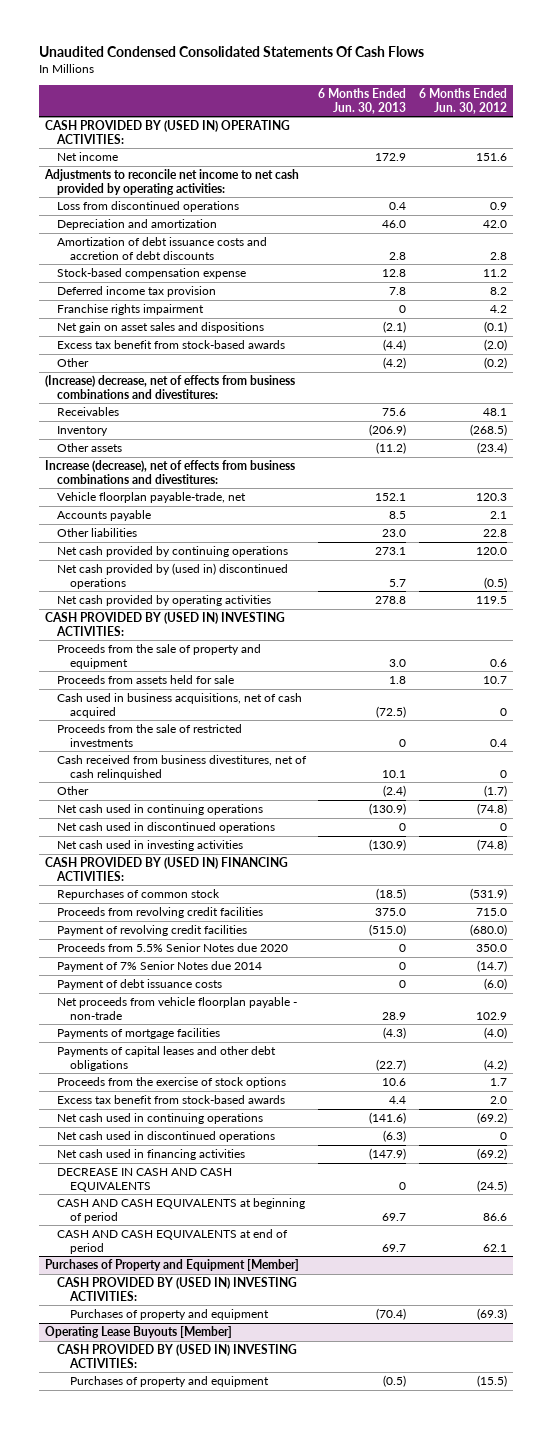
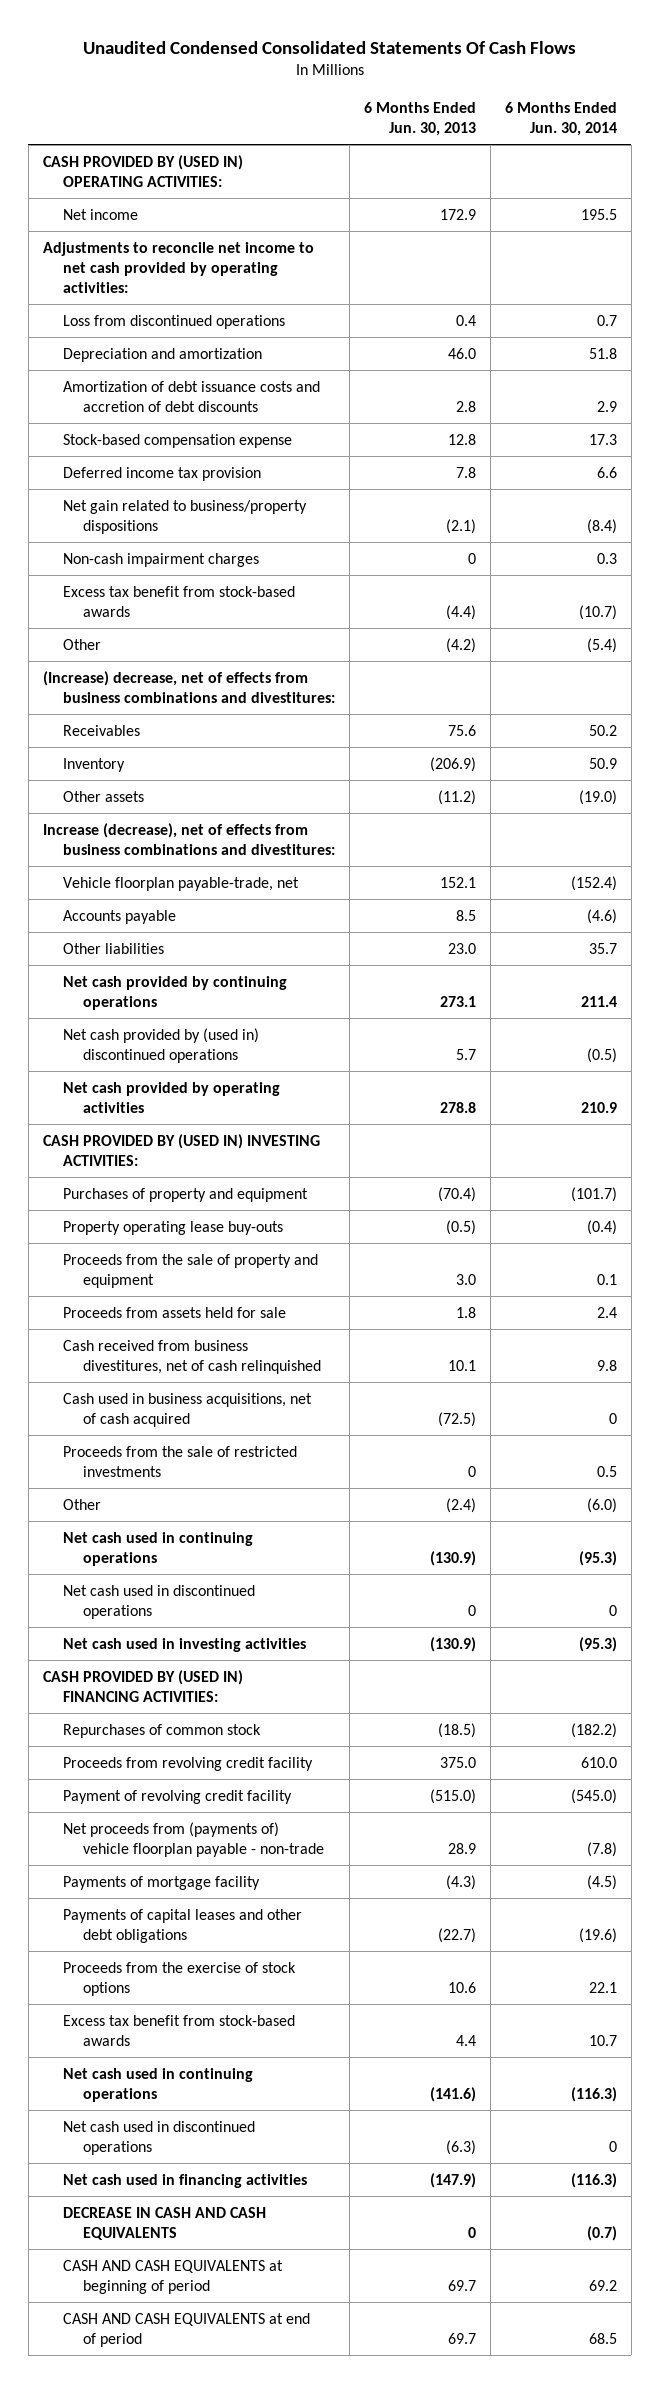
[418,87,507,114] 6 Months Ended Jun. 30, 2012 -> none
none -> [504,102,617,137] 6 Months Ended Jun. 30, 2014
[57,304,205,316] Franchise rights impairment -> none
[57,322,265,334] Net gain on asset sales and dispositions -> none
none -> [62,499,307,534] Net gain related to business/property dispositions
none -> [62,552,259,567] Non-cash impairment charges
none -> [62,1187,308,1202] Purchases of property and equipment
none -> [62,1220,283,1235] Property operating lease buy-outs
[57,755,308,780] Cash received from business divestitures, net of cash relinquished -> [62,1339,321,1374] Cash received from business divestitures, net of cash relinquished
[57,943,289,953] Proceeds from 5.5% Senior Notes due 2020 -> none
[57,961,263,973] Payment of 7% Senior Notes due 2014 -> none
[57,979,223,991] Payment of debt issuance costs -> none
[57,907,264,919] Proceeds from revolving credit facilities -> [62,1756,313,1771] Proceeds from revolving credit facility
[57,925,248,937] Payment of revolving credit facilities -> [62,1789,292,1804] Payment of revolving credit facility
[57,997,298,1020] Net proceeds from vehicle floorplan payable - non-trade -> [62,1821,324,1857] Net proceeds from (payments of) vehicle floorplan payable - non-trade
[57,1028,221,1040] Payments of mortgage facilities -> [62,1875,260,1890] Payments of mortgage facility
[45,1259,300,1272] Purchases of Property and Equipment [Member] -> none
[57,1277,298,1301] CASH PROVIDED BY (USED IN) INVESTING ACTIVITIES: -> none
[69,1309,269,1321] Purchases of property and equipment -> none
[45,1326,233,1339] Operating Lease Buyouts [Member] -> none
[57,1344,298,1368] CASH PROVIDED BY (USED IN) INVESTING ACTIVITIES: -> none
[69,1376,269,1388] Purchases of property and equipment -> none

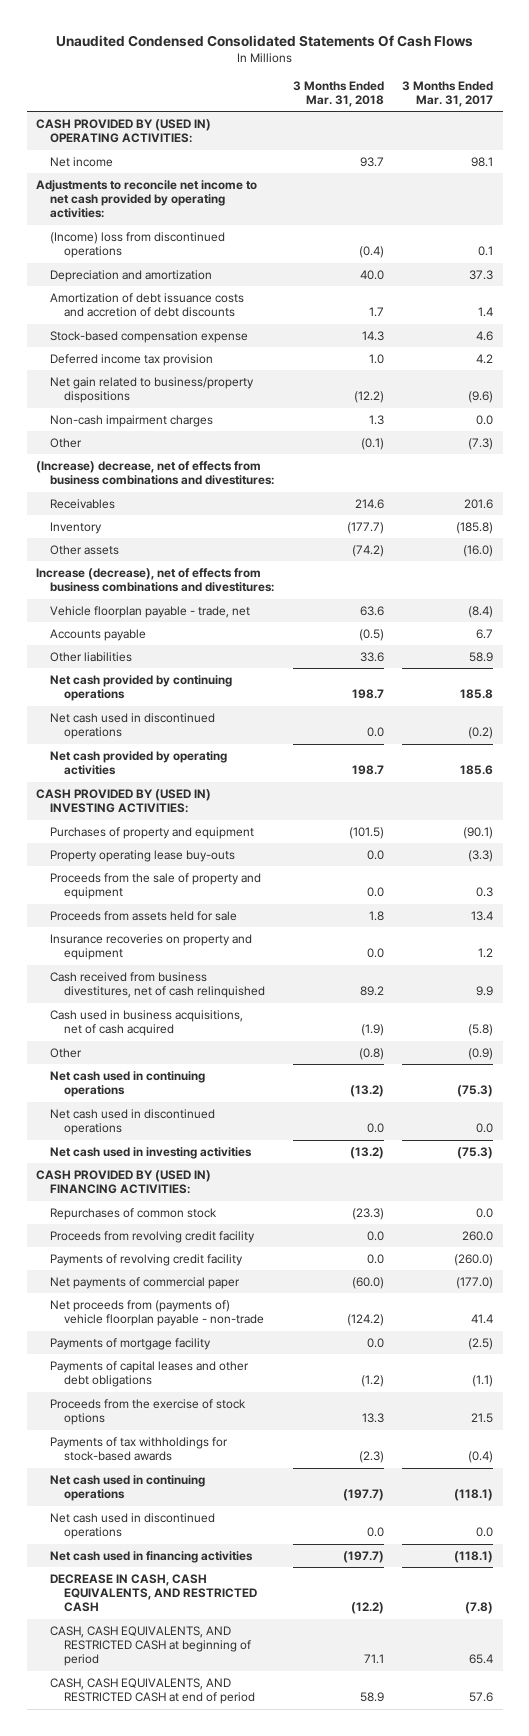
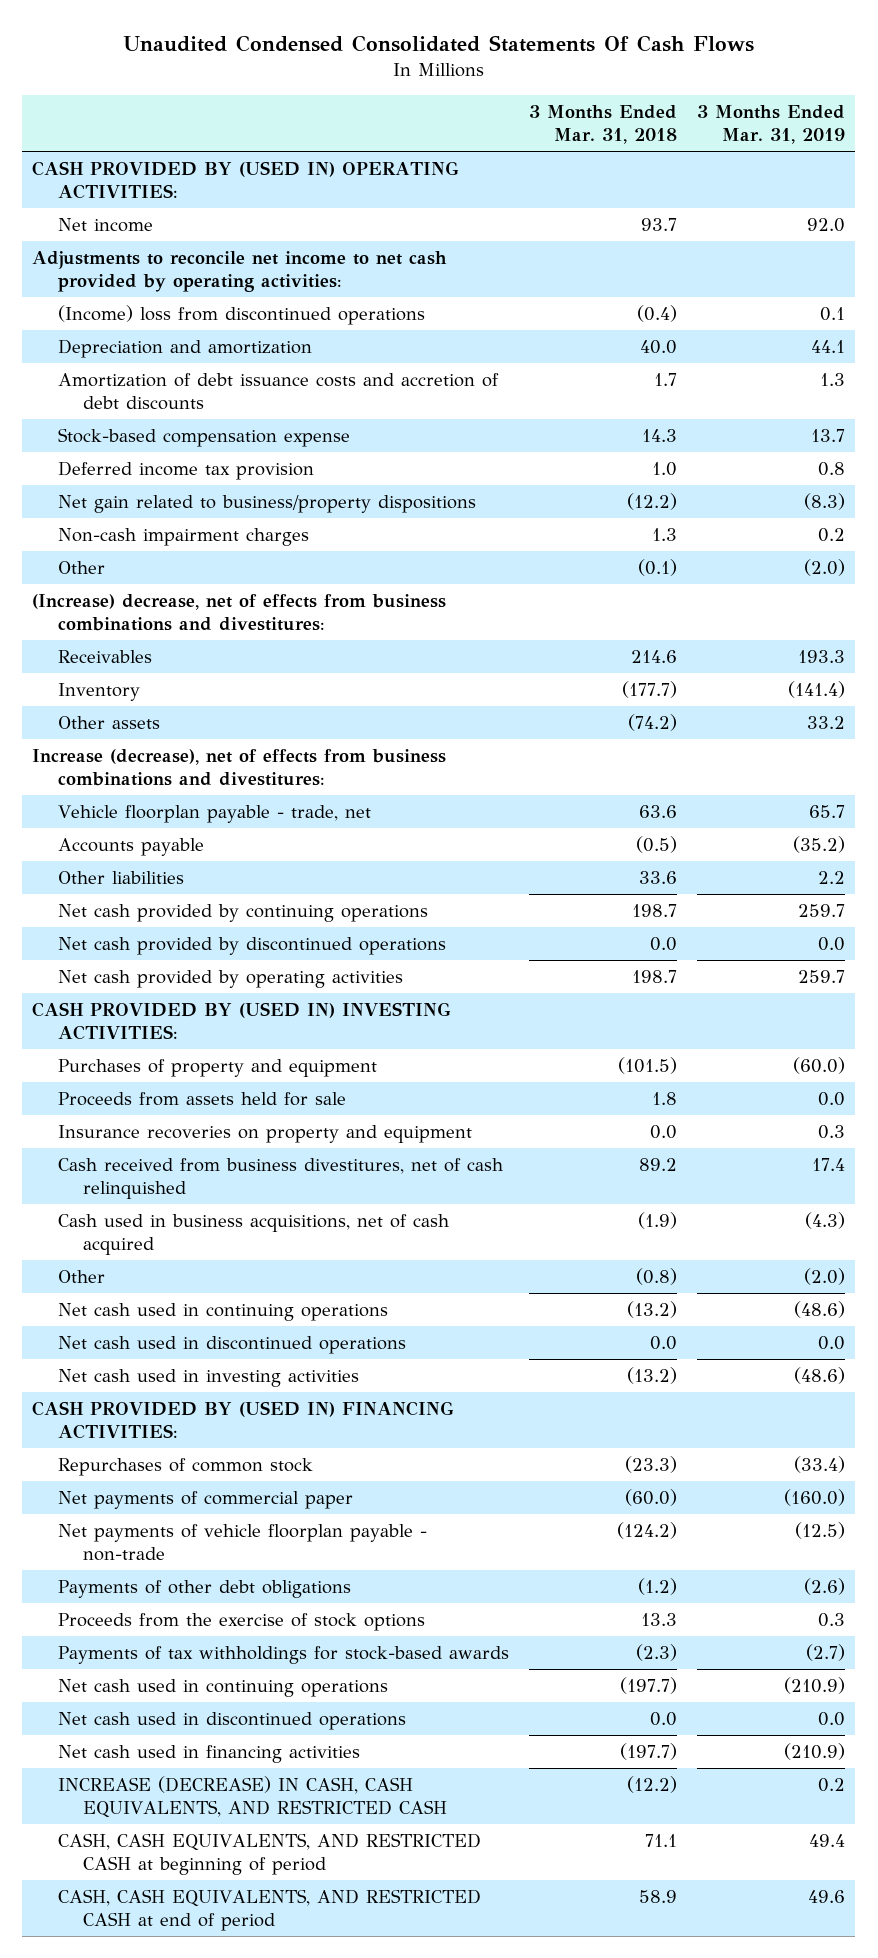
[402,80,494,107] 3 Months Ended Mar. 31, 2017 -> none
none -> [697,105,846,145] 3 Months Ended Mar. 31, 2019
[50,713,216,740] Net cash used in discontinued operations -> [57,936,446,955] Net cash provided by discontinued operations
[50,850,236,863] Property operating lease buy-outs -> none
[50,873,262,900] Proceeds from the sale of property and equipment -> none
[50,1231,256,1244] Proceeds from revolving credit facility -> none
[50,1254,244,1267] Payments of revolving credit facility -> none
[50,1338,212,1351] Payments of mortgage facility -> none
[50,1300,264,1327] Net proceeds from (payments of) vehicle floorplan payable - non-trade -> [57,1523,427,1562] Net payments of vehicle floorplan payable - non-trade
[50,1361,250,1388] Payments of capital leases and other debt obligations -> [57,1579,351,1598] Payments of other debt obligations
[50,1574,257,1613] DECREASE IN CASH, CASH EQUIVALENTS, AND RESTRICTED CASH -> [57,1775,448,1819] INCREASE (DECREASE) IN CASH, CASH EQUIVALENTS, AND RESTRICTED CASH

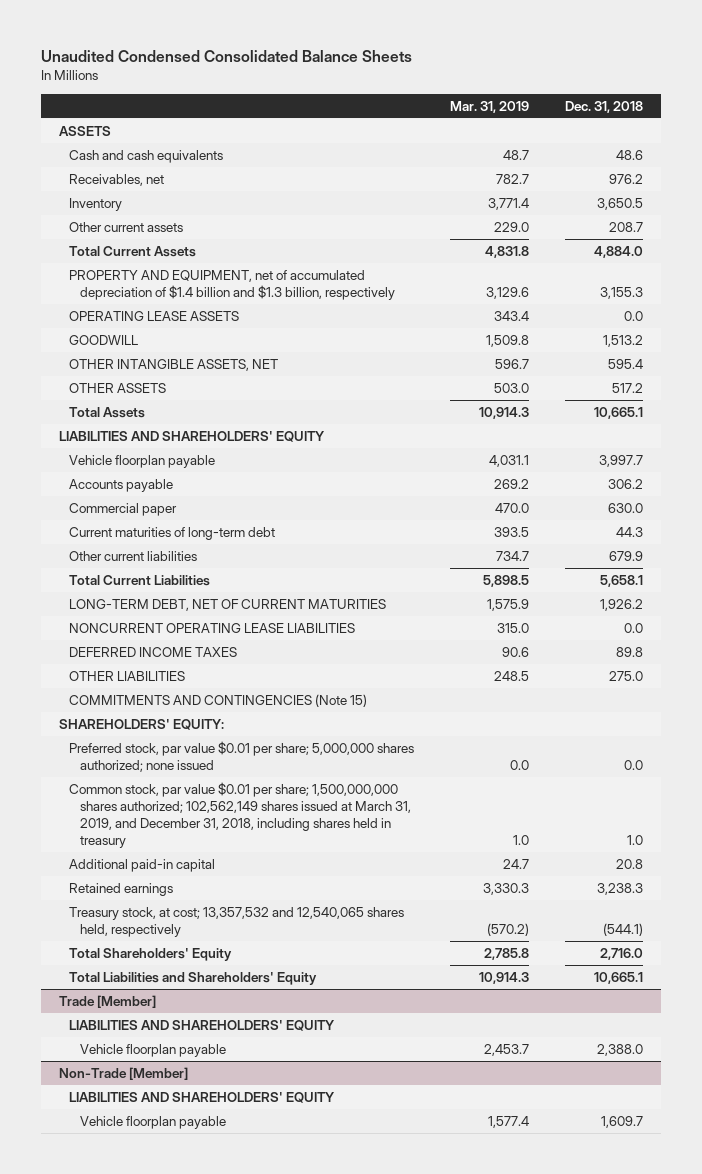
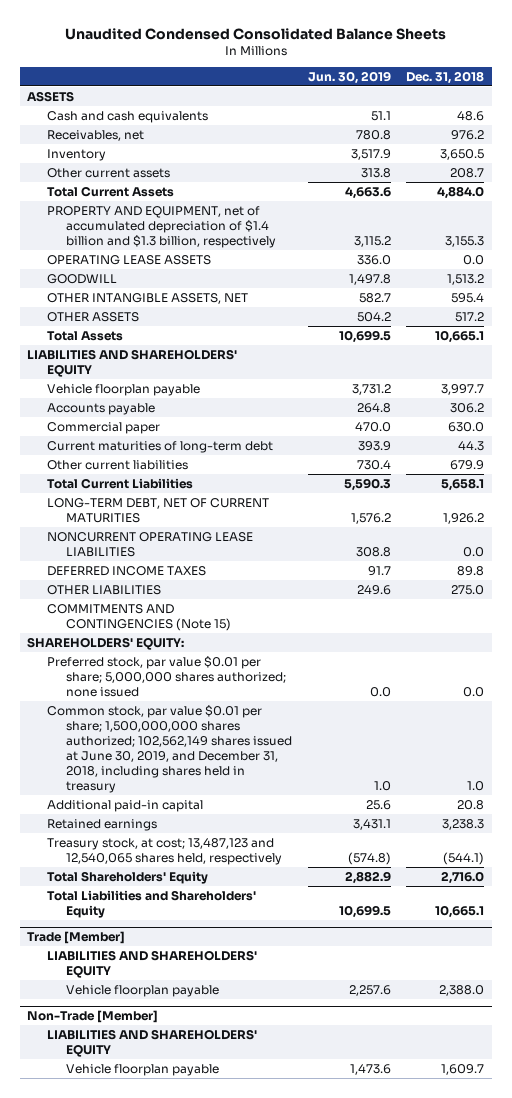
[450,100,530,113] Mar. 31, 2019 -> none
none -> [307,71,391,85] Jun. 30, 2019
[69,781,411,848] Common stock, par value $0.01 per share; 1,500,000,000 shares authorized; 102,562,149 shares issued at March 31, 2019, and December 31, 2018, including shares held in treasury -> [46,704,293,793] Common stock, par value $0.01 per share; 1,500,000,000 shares authorized; 102,562,149 shares issued at June 30, 2019, and December 31, 2018, including shares held in treasury
[69,906,405,937] Treasury stock, at cost; 13,357,532 and 12,540,065 shares held, respectively -> [46,837,283,865] Treasury stock, at cost; 13,487,123 and 12,540,065 shares held, respectively

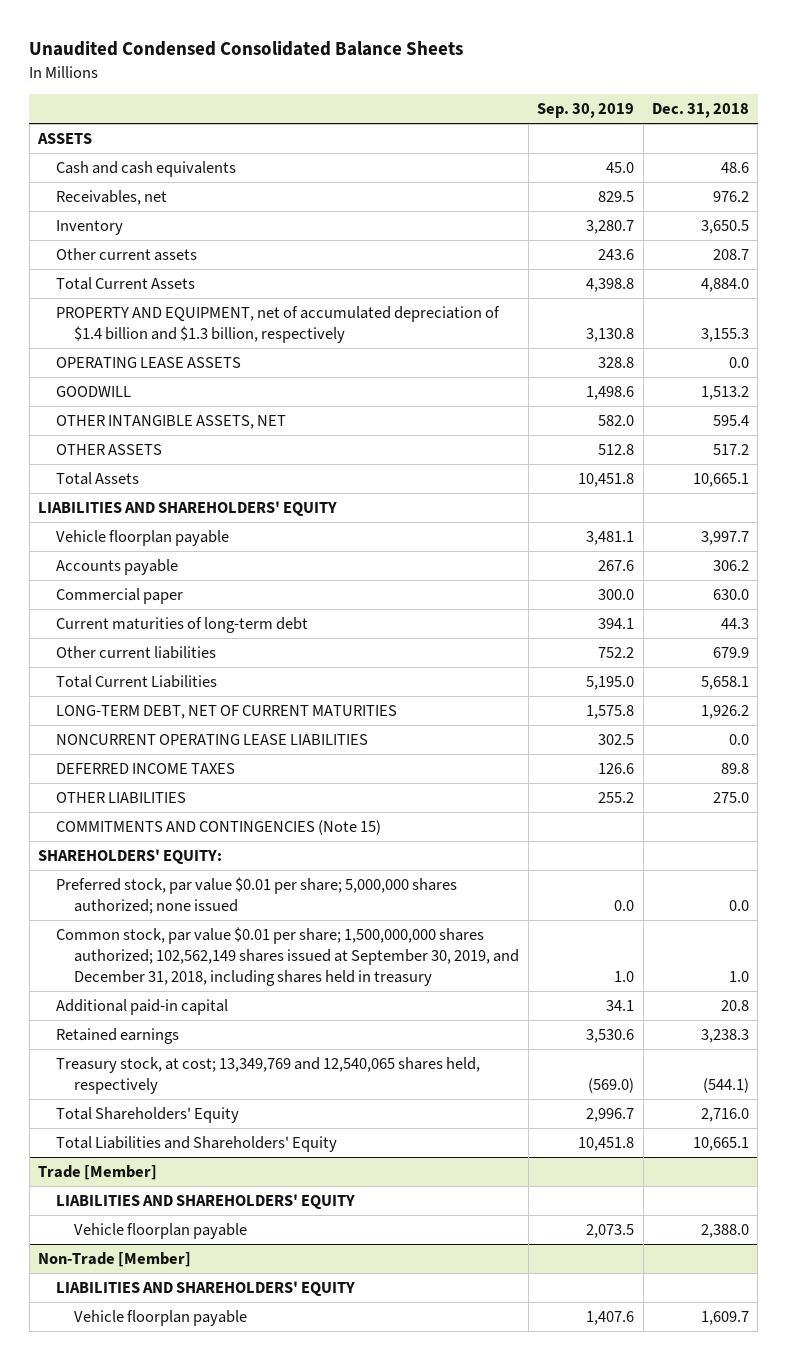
[307,71,391,85] Jun. 30, 2019 -> none
none -> [537,103,635,119] Sep. 30, 2019
[46,704,293,793] Common stock, par value $0.01 per share; 1,500,000,000 shares authorized; 102,562,149 shares issued at June 30, 2019, and December 31, 2018, including shares held in treasury -> [56,926,520,987] Common stock, par value $0.01 per share; 1,500,000,000 shares authorized; 102,562,149 shares issued at September 30, 2019, and December 31, 2018, including shares held in treasury
[46,837,283,865] Treasury stock, at cost; 13,487,123 and 12,540,065 shares held, respectively -> [56,1056,481,1095] Treasury stock, at cost; 13,349,769 and 12,540,065 shares held, respectively

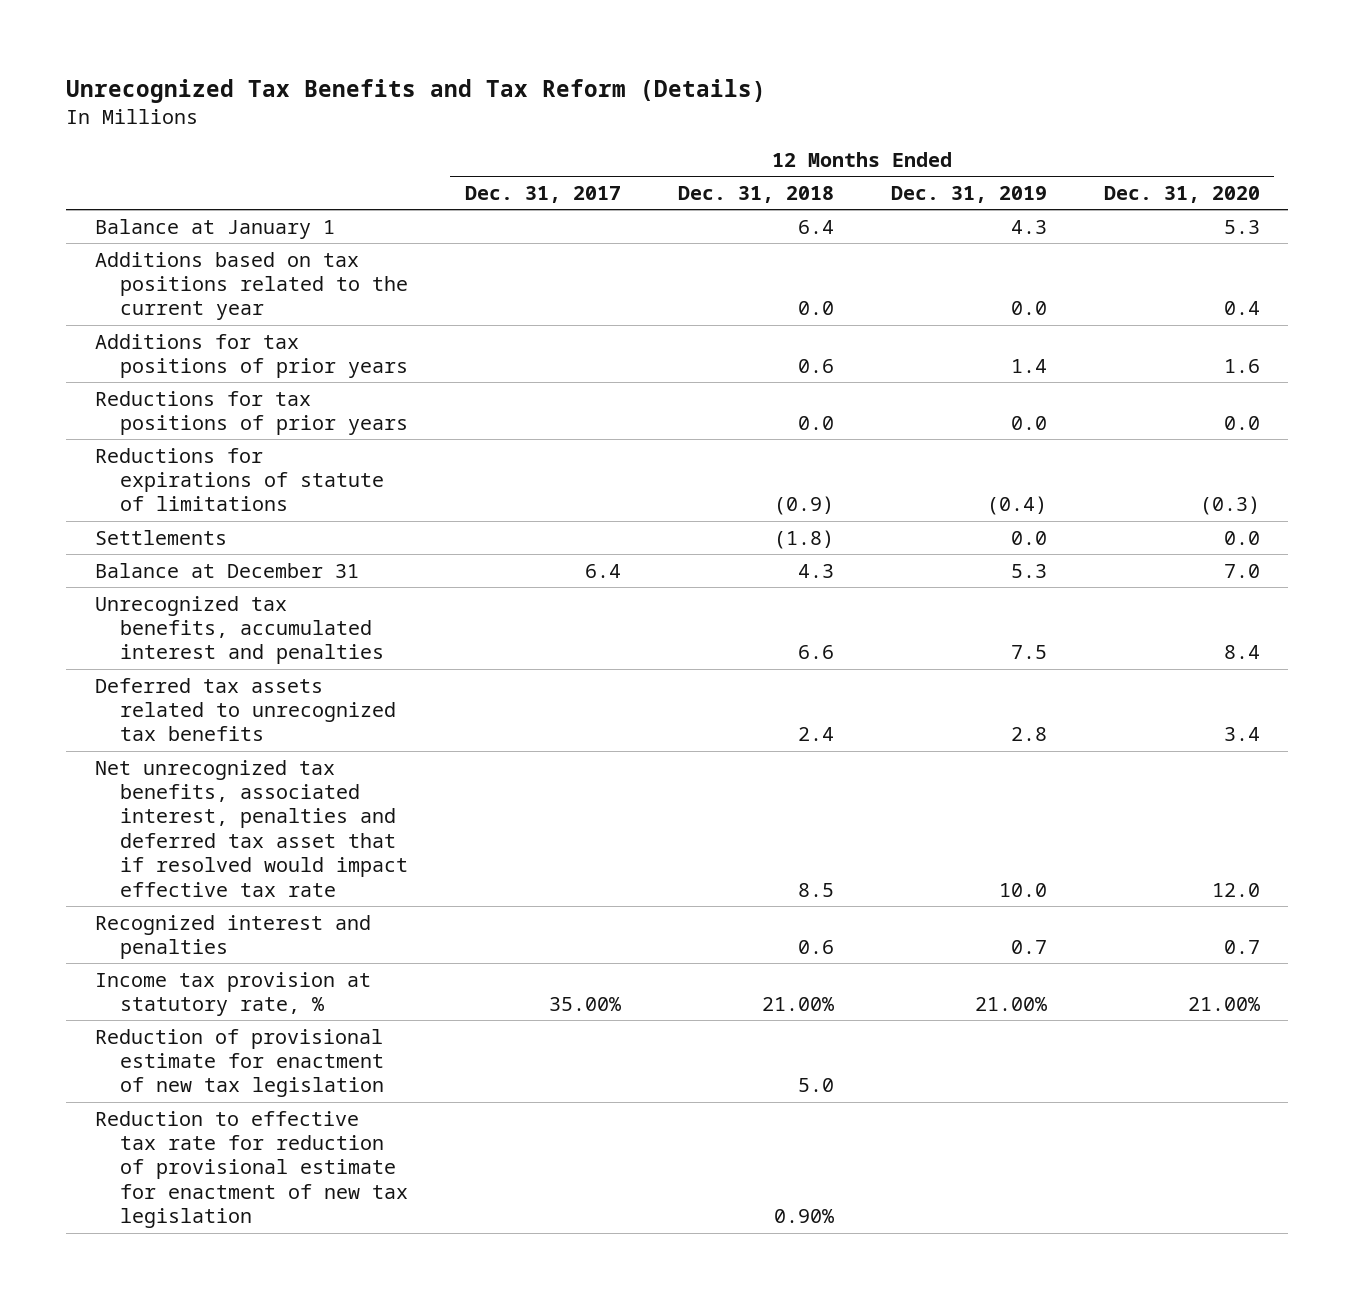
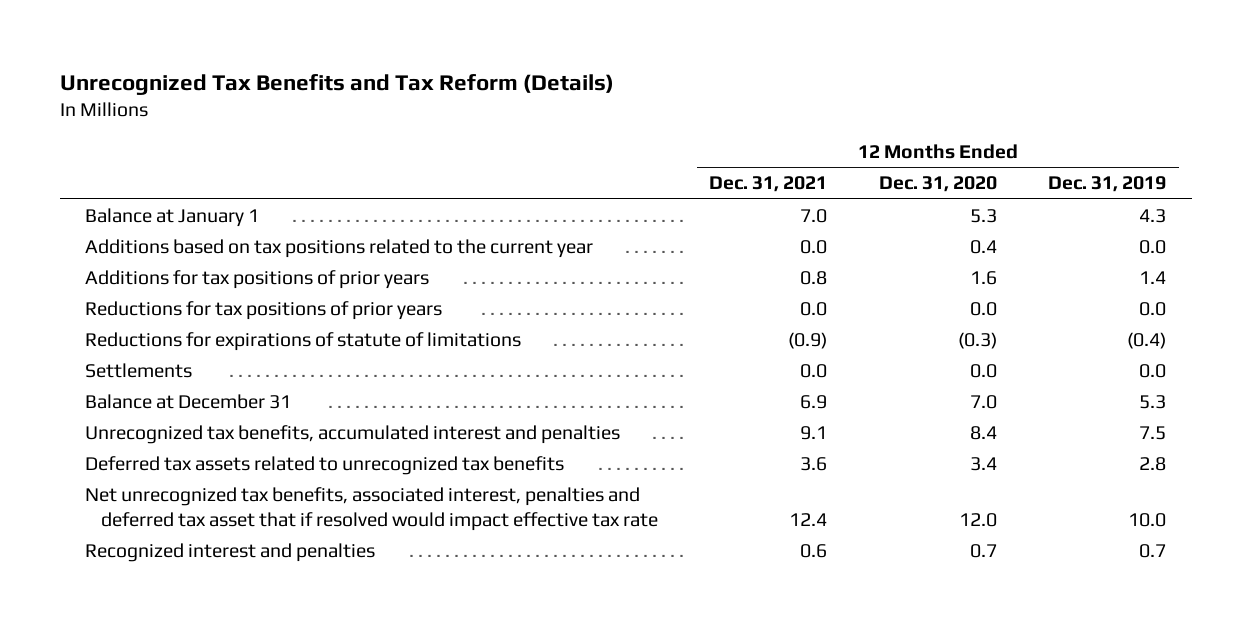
[464,186,621,204] Dec. 31, 2017 -> none
[677,186,834,204] Dec. 31, 2018 -> none
none -> [709,176,828,193] Dec. 31, 2021
[94,971,371,1017] Income tax provision at statutory rate, % -> none
[94,1028,384,1098] Reduction of provisional estimate for enactment of new tax legislation -> none
[94,1110,408,1229] Reduction to effective tax rate for reduction of provisional estimate for enactment of new tax legislation -> none

